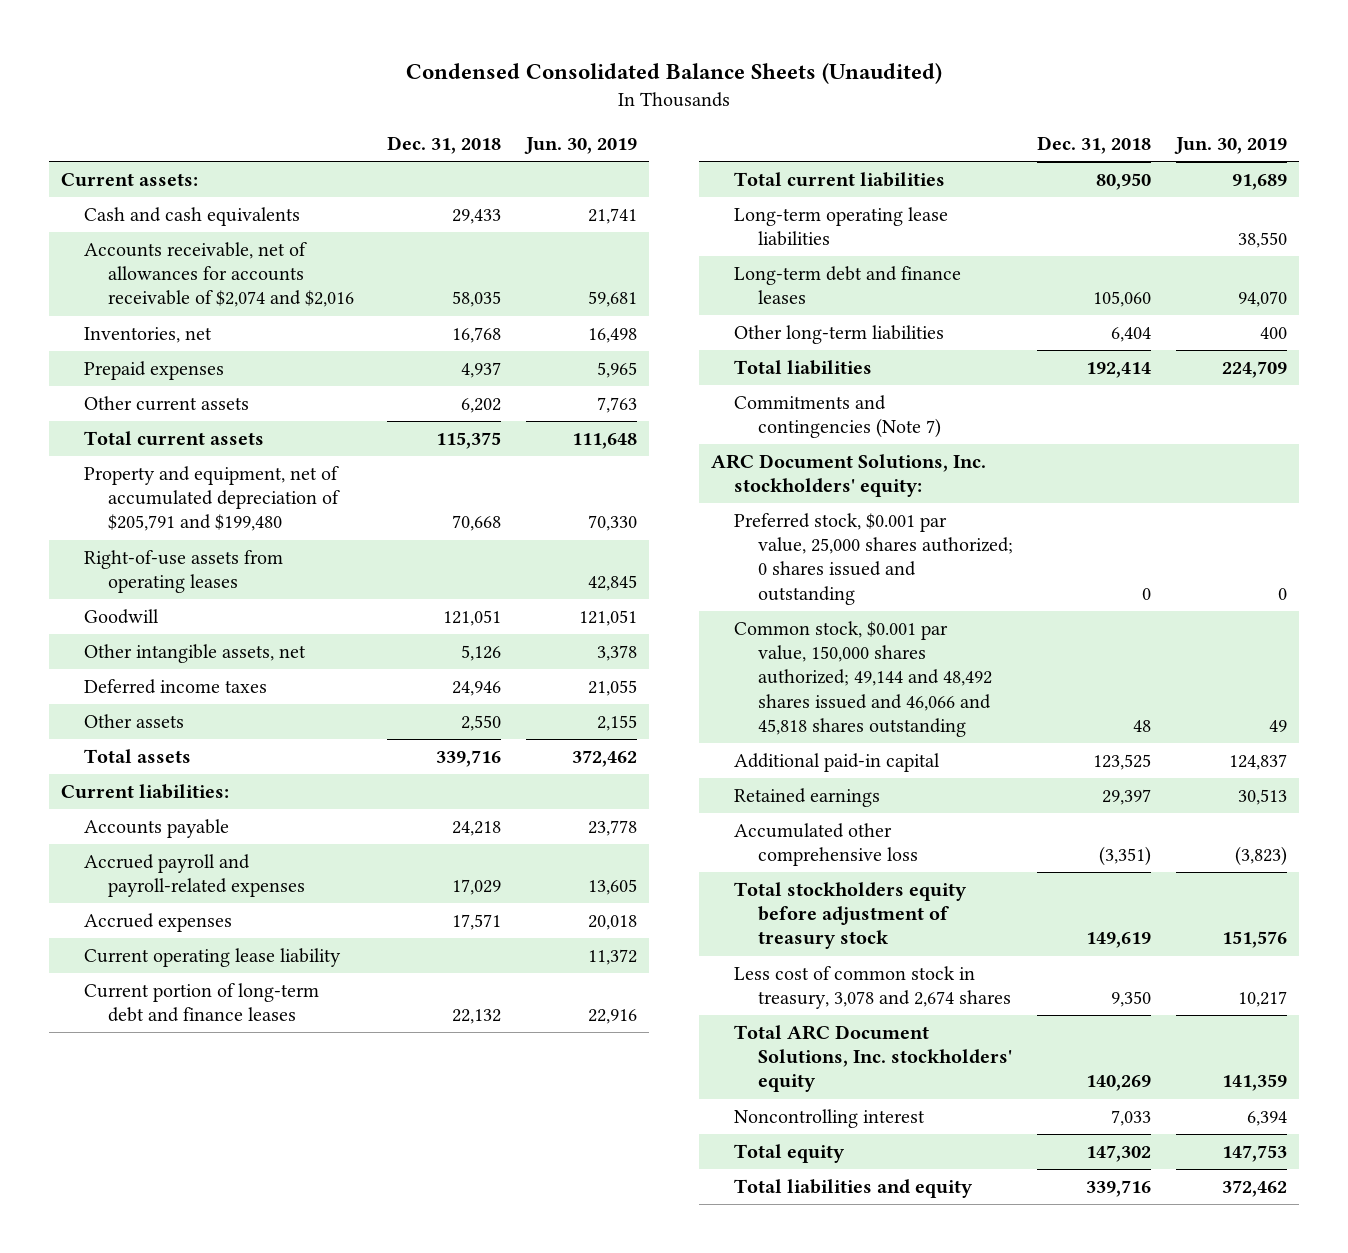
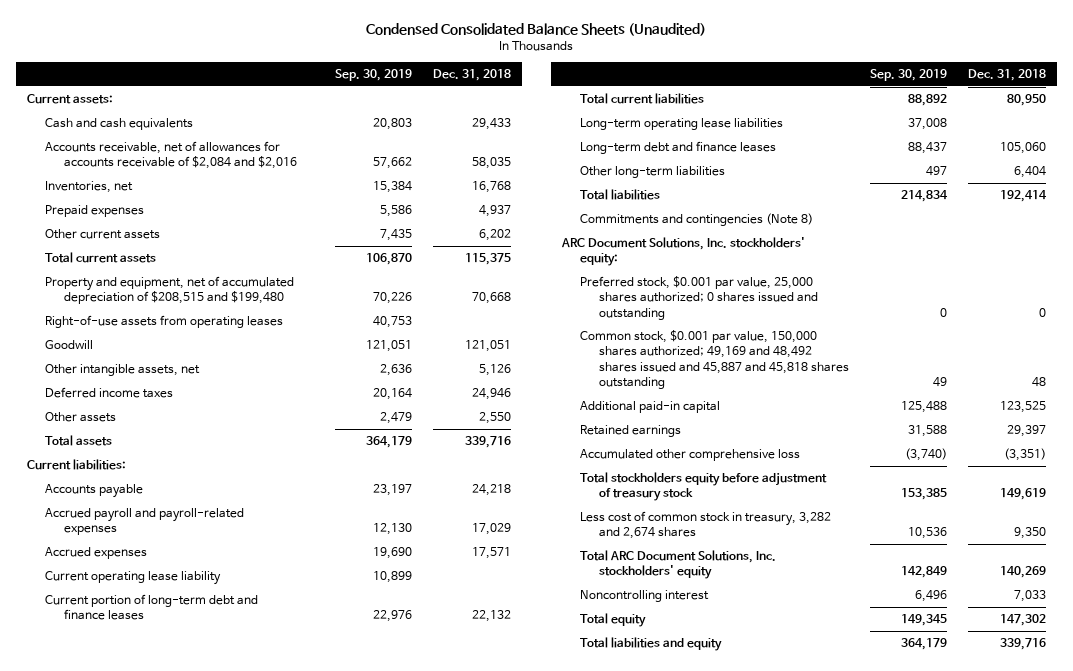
[524,136,638,154] Jun. 30, 2019 -> none
none -> [334,68,412,81] Sep. 30, 2019
[84,242,354,308] Accounts receivable, net of allowances for accounts receivable of $2,074 and $2,016 -> [45,141,297,170] Accounts receivable, net of allowances for accounts receivable of $2,084 and $2,016
[84,466,340,532] Property and equipment, net of accumulated depreciation of $205,791 and $199,480 -> [45,276,295,305] Property and equipment, net of accumulated depreciation of $208,515 and $199,480
[734,395,941,439] Commitments and contingencies (Note 7) -> [580,213,814,227] Commitments and contingencies (Note 8)
[734,621,992,737] Common stock, $0.001 par value, 150,000 shares authorized; 49,144 and 48,492 shares issued and 46,066 and 45,818 shares outstanding -> [580,330,849,389] Common stock, $0.001 par value, 150,000 shares authorized; 49,169 and 48,492 shares issued and 45,887 and 45,818 shares outstanding
[734,966,1011,1010] Less cost of common stock in treasury, 3,078 and 2,674 shares -> [580,511,832,540] Less cost of common stock in treasury, 3,282 and 2,674 shares

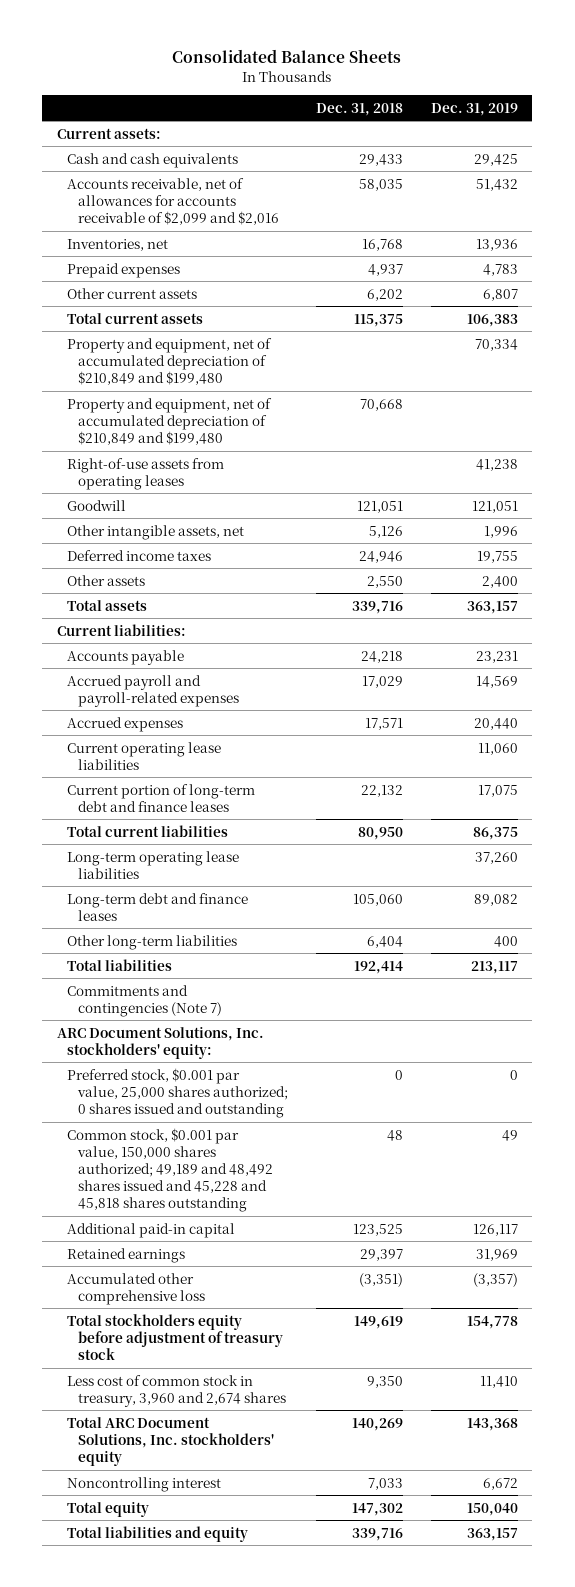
[366,23,707,37] Condensed Consolidated Balance Sheets (Unaudited) -> [172,49,402,64] Consolidated Balance Sheets
[334,68,412,81] Sep. 30, 2019 -> none
none -> [431,102,519,116] Dec. 31, 2019
[45,141,297,170] Accounts receivable, net of allowances for accounts receivable of $2,084 and $2,016 -> [67,177,280,225] Accounts receivable, net of allowances for accounts receivable of $2,099 and $2,016
none -> [67,337,273,385] Property and equipment, net of accumulated depreciation of $210,849 and $199,480
[45,276,295,305] Property and equipment, net of accumulated depreciation of $208,515 and $199,480 -> [67,397,273,445] Property and equipment, net of accumulated depreciation of $210,849 and $199,480
[45,571,222,586] Current operating lease liability -> [67,741,222,770] Current operating lease liabilities
[580,213,814,227] Commitments and contingencies (Note 8) -> [67,984,223,1017] Commitments and contingencies (Note 7)
[580,330,849,389] Common stock, $0.001 par value, 150,000 shares authorized; 49,169 and 48,492 shares issued and 45,887 and 45,818 shares outstanding -> [67,1127,274,1213] Common stock, $0.001 par value, 150,000 shares authorized; 49,189 and 48,492 shares issued and 45,228 and 45,818 shares outstanding
[580,511,832,540] Less cost of common stock in treasury, 3,282 and 2,674 shares -> [67,1374,287,1407] Less cost of common stock in treasury, 3,960 and 2,674 shares

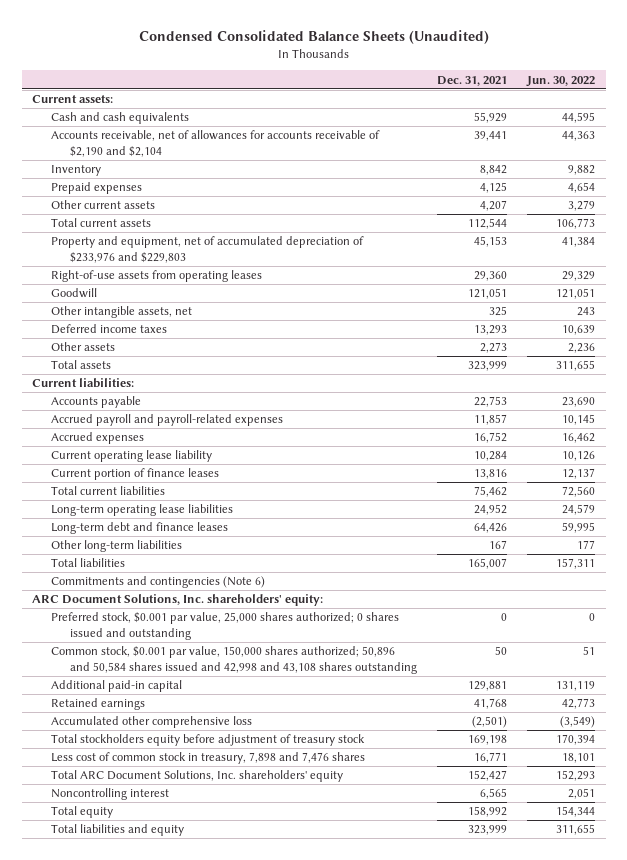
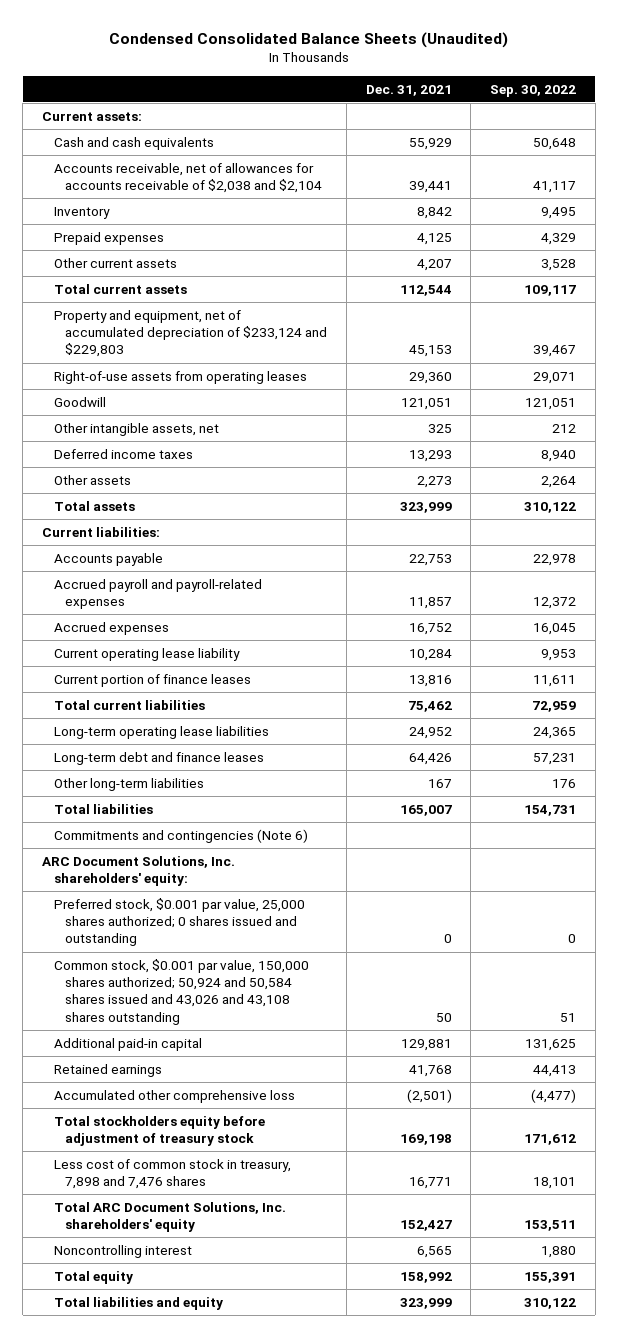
[526,75,596,87] Jun. 30, 2022 -> none
none -> [490,84,577,97] Sep. 30, 2022
[50,130,380,157] Accounts receivable, net of allowances for accounts receivable of $2,190 and $2,104 -> [53,162,323,194] Accounts receivable, net of allowances for accounts receivable of $2,038 and $2,104
[50,236,364,263] Property and equipment, net of accumulated depreciation of $233,976 and $229,803 -> [53,309,328,358] Property and equipment, net of accumulated depreciation of $233,124 and $229,803
[50,646,418,674] Common stock, $0.001 par value, 150,000 shares authorized; 50,896 and 50,584 shares issued and 42,998 and 43,108 shares outstanding -> [53,958,309,1025] Common stock, $0.001 par value, 150,000 shares authorized; 50,924 and 50,584 shares issued and 43,026 and 43,108 shares outstanding

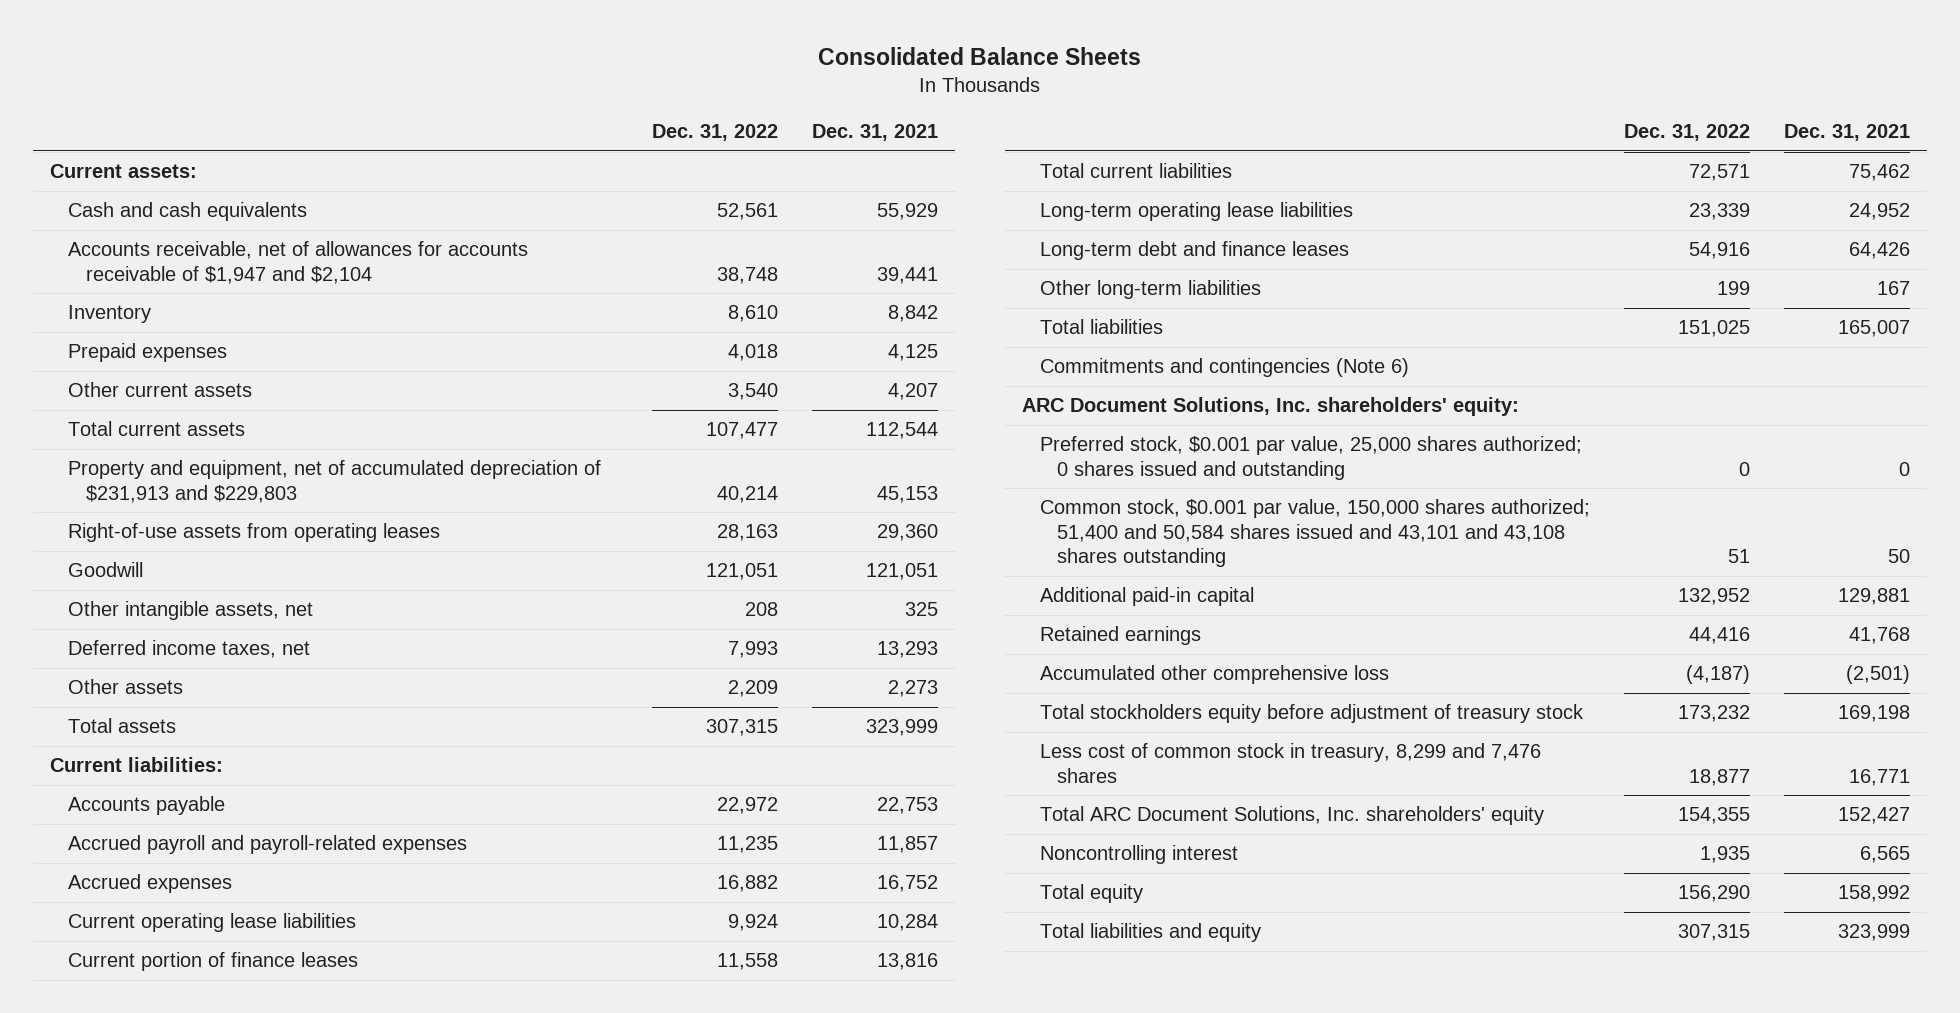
[109,31,509,48] Condensed Consolidated Balance Sheets (Unaudited) -> [818,46,1142,65] Consolidated Balance Sheets
[490,84,577,97] Sep. 30, 2022 -> none
none -> [651,124,778,142] Dec. 31, 2022
[53,162,323,194] Accounts receivable, net of allowances for accounts receivable of $2,038 and $2,104 -> [67,241,528,284] Accounts receivable, net of allowances for accounts receivable of $1,947 and $2,104
[53,309,328,358] Property and equipment, net of accumulated depreciation of $233,124 and $229,803 -> [67,460,601,503] Property and equipment, net of accumulated depreciation of $231,913 and $229,803
[53,448,193,459] Deferred income taxes -> [67,640,310,659] Deferred income taxes, net
[53,647,240,661] Current operating lease liability -> [67,913,356,933] Current operating lease liabilities
[53,958,309,1025] Common stock, $0.001 par value, 150,000 shares authorized; 50,924 and 50,584 shares issued and 43,026 and 43,108 shares outstanding -> [1039,499,1590,568] Common stock, $0.001 par value, 150,000 shares authorized; 51,400 and 50,584 shares issued and 43,101 and 43,108 shares outstanding
[53,1158,291,1190] Less cost of common stock in treasury, 7,898 and 7,476 shares -> [1039,743,1541,783] Less cost of common stock in treasury, 8,299 and 7,476 shares

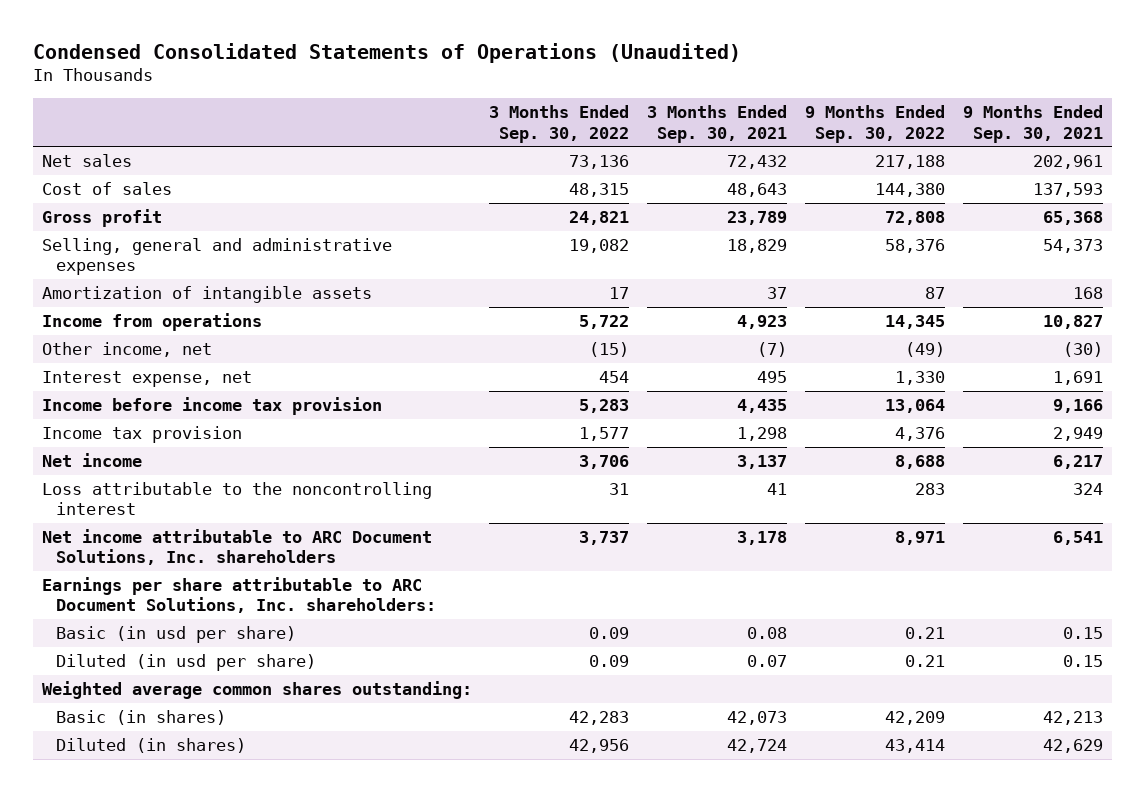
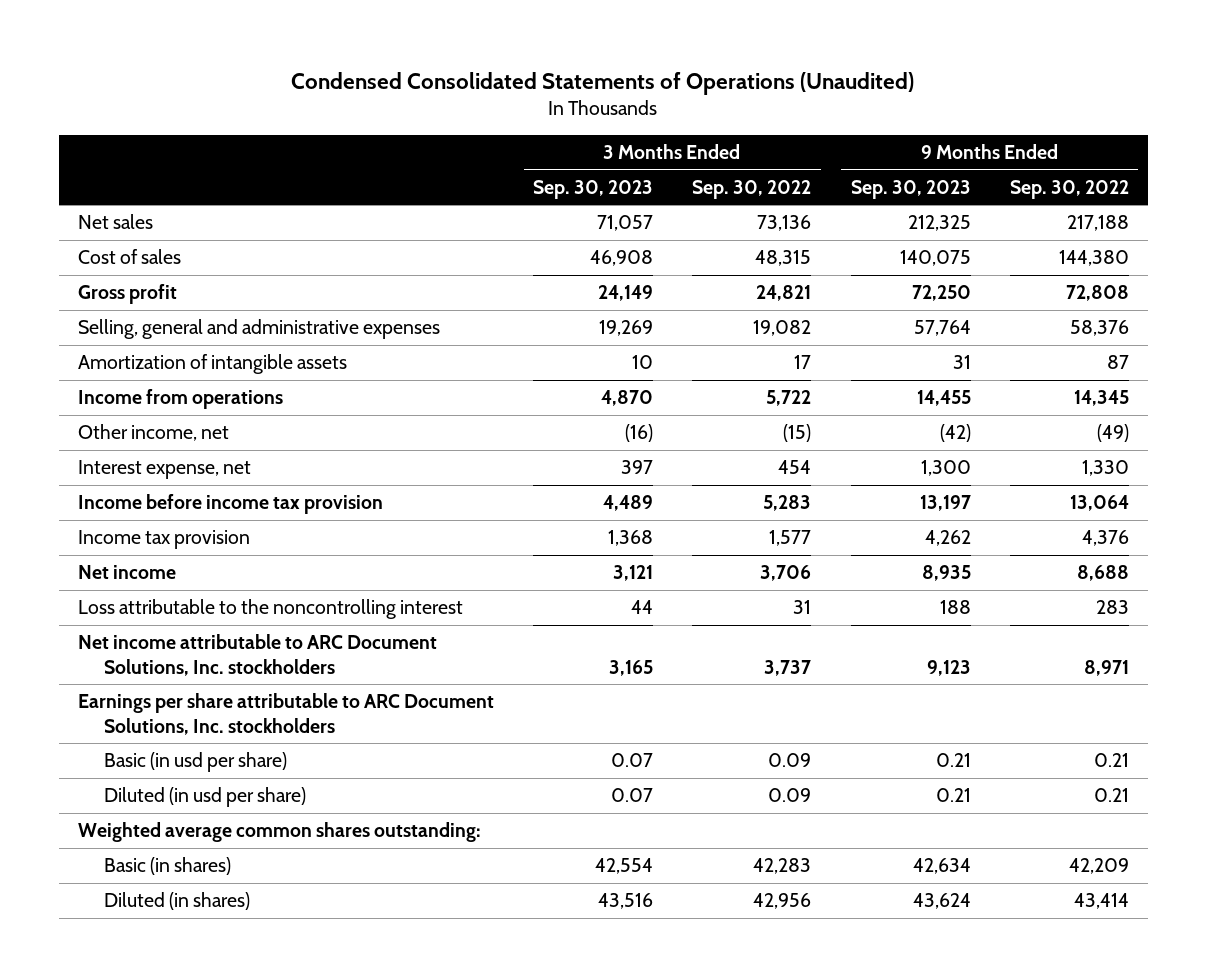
[647,105,788,143] 3 Months Ended Sep. 30, 2021 -> none
[963,105,1104,143] 9 Months Ended Sep. 30, 2021 -> none
none -> [533,179,654,199] Sep. 30, 2023
none -> [850,179,971,199] Sep. 30, 2023
[41,528,432,566] Net income attributable to ARC Document Solutions, Inc. shareholders -> [78,634,438,676] Net income attributable to ARC Document Solutions, Inc. stockholders
[41,576,436,614] Earnings per share attributable to ARC Document Solutions, Inc. shareholders: -> [78,693,495,735] Earnings per share attributable to ARC Document Solutions, Inc. stockholders

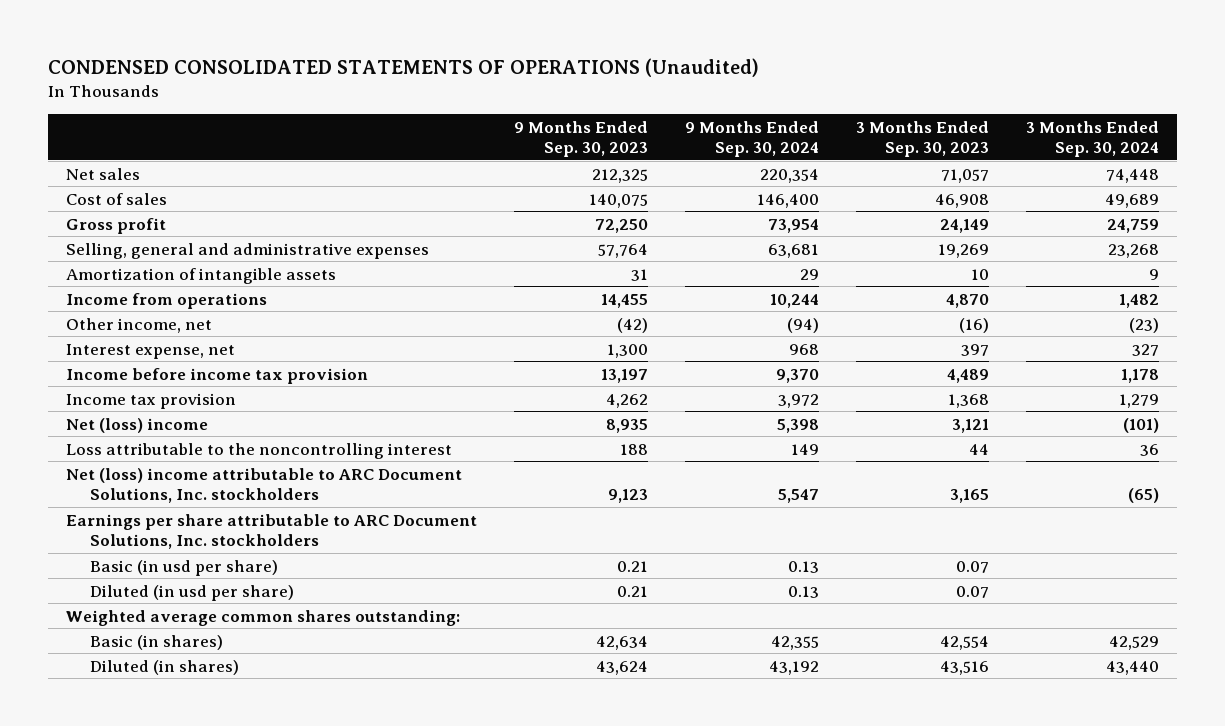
[291,71,915,95] Condensed Consolidated Statements of Operations (Unaudited) -> [47,58,759,78] CONDENSED CONSOLIDATED STATEMENTS OF OPERATIONS (Unaudited)
[692,179,812,199] Sep. 30, 2022 -> none
[1009,179,1129,199] Sep. 30, 2022 -> none
none -> [685,120,820,157] 9 Months Ended Sep. 30, 2024
none -> [1025,120,1159,157] 3 Months Ended Sep. 30, 2024
[78,565,177,580] Net income -> [66,417,209,433] Net (loss) income
[78,634,438,676] Net income attributable to ARC Document Solutions, Inc. stockholders -> [66,467,463,503] Net (loss) income attributable to ARC Document Solutions, Inc. stockholders

